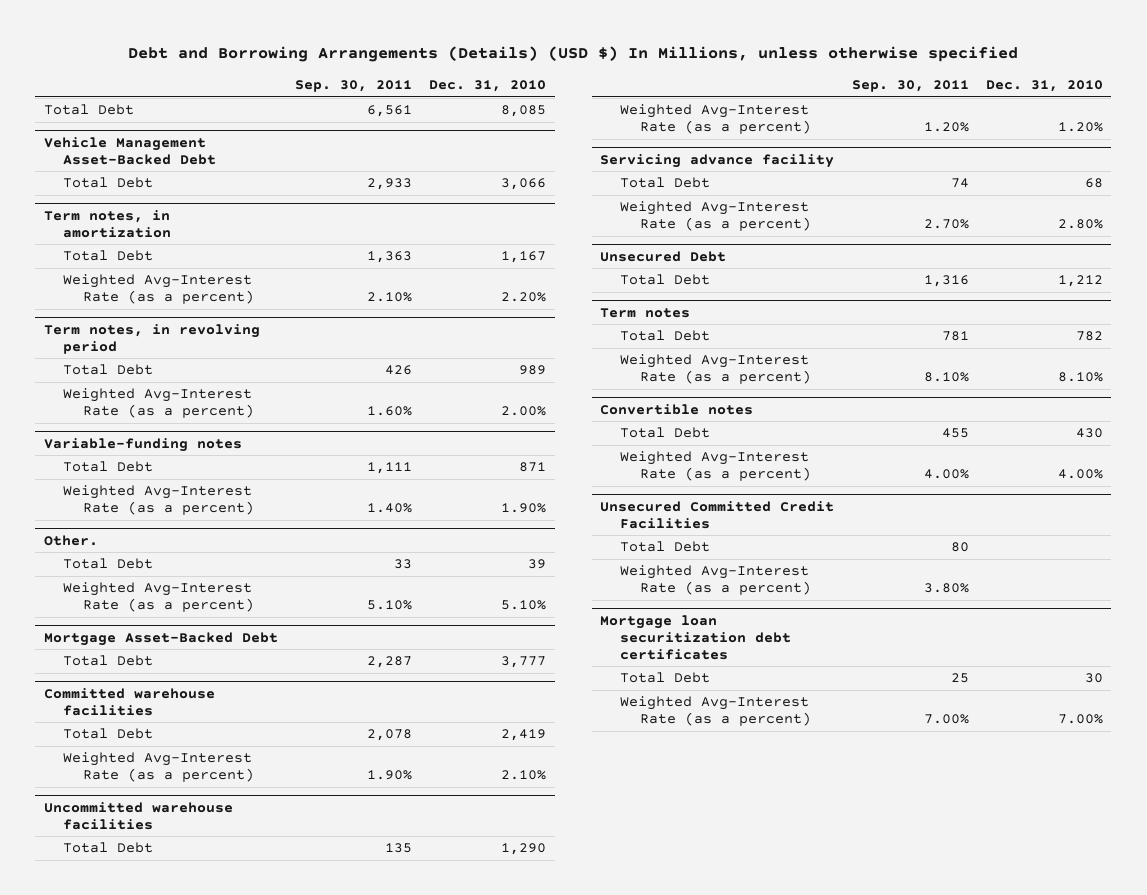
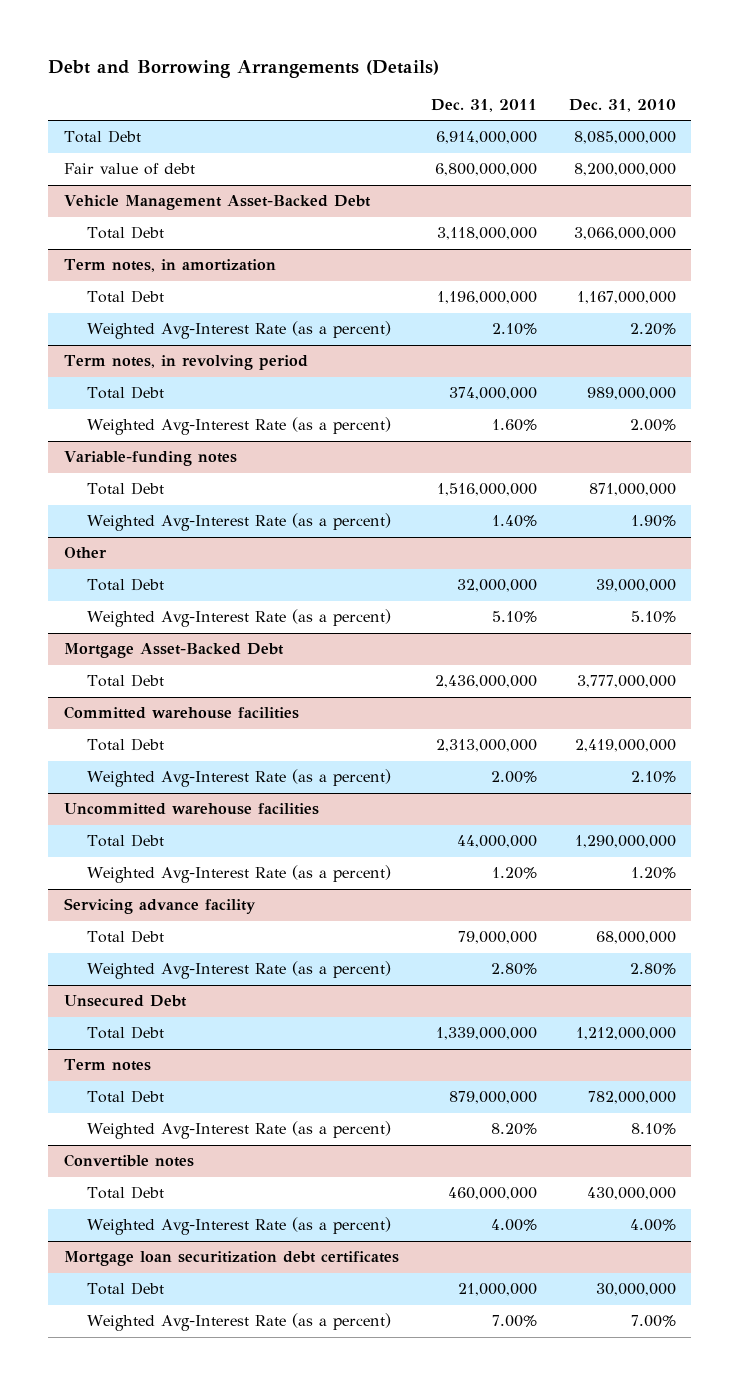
[128,46,1019,63] Debt and Borrowing Arrangements (Details) (USD $) In Millions, unless otherwise specified -> [48,59,440,78] Debt and Borrowing Arrangements (Details)
[294,80,412,93] Sep. 30, 2011 -> none
none -> [430,99,537,113] Dec. 31, 2011
[501,105,547,118] 8,085 -> [573,131,676,145] 8,085,000,000
none -> [63,163,195,176] Fair value of debt
[501,178,547,191] 3,066 -> [573,227,676,241] 3,066,000,000
[501,251,547,264] 1,167 -> [576,291,676,305] 1,167,000,000
[519,365,547,376] 989 -> [586,387,676,401] 989,000,000
[519,462,547,473] 871 -> [588,483,676,497] 871,000,000
[43,534,98,546] Other. -> [63,547,107,560] Other
[528,559,547,570] 39 -> [595,579,676,593] 39,000,000
[501,656,547,669] 3,777 -> [576,675,676,689] 3,777,000,000
[501,729,547,742] 2,419 -> [574,739,676,753] 2,419,000,000
[501,843,547,856] 1,290 -> [574,835,676,849] 1,290,000,000
[1084,178,1103,189] 68 -> [595,931,676,945] 68,000,000
[1057,275,1103,288] 1,212 -> [575,1027,676,1041] 1,212,000,000
[1075,331,1103,342] 782 -> [587,1091,676,1105] 782,000,000
[1075,428,1103,439] 430 -> [586,1187,676,1201] 430,000,000
[600,500,835,529] Unsecured Committed Credit Facilities -> none
[620,541,711,553] Total Debt -> none
[620,565,811,596] Weighted Avg-Interest Rate (as a percent) -> none
[1084,673,1103,684] 30 -> [595,1283,676,1297] 30,000,000

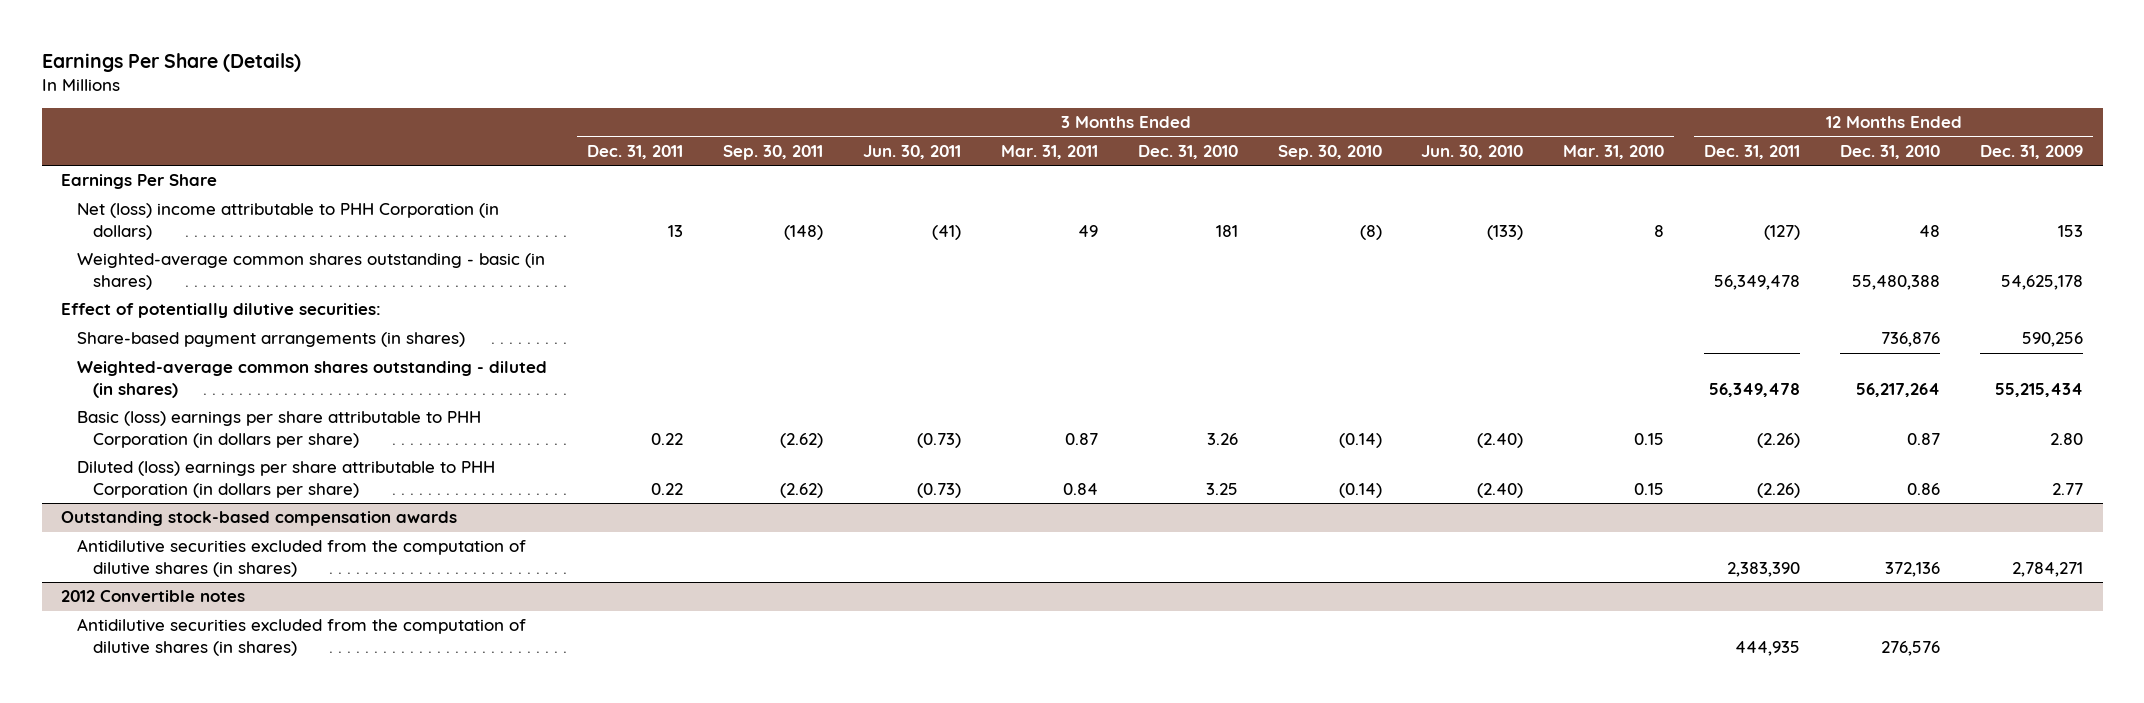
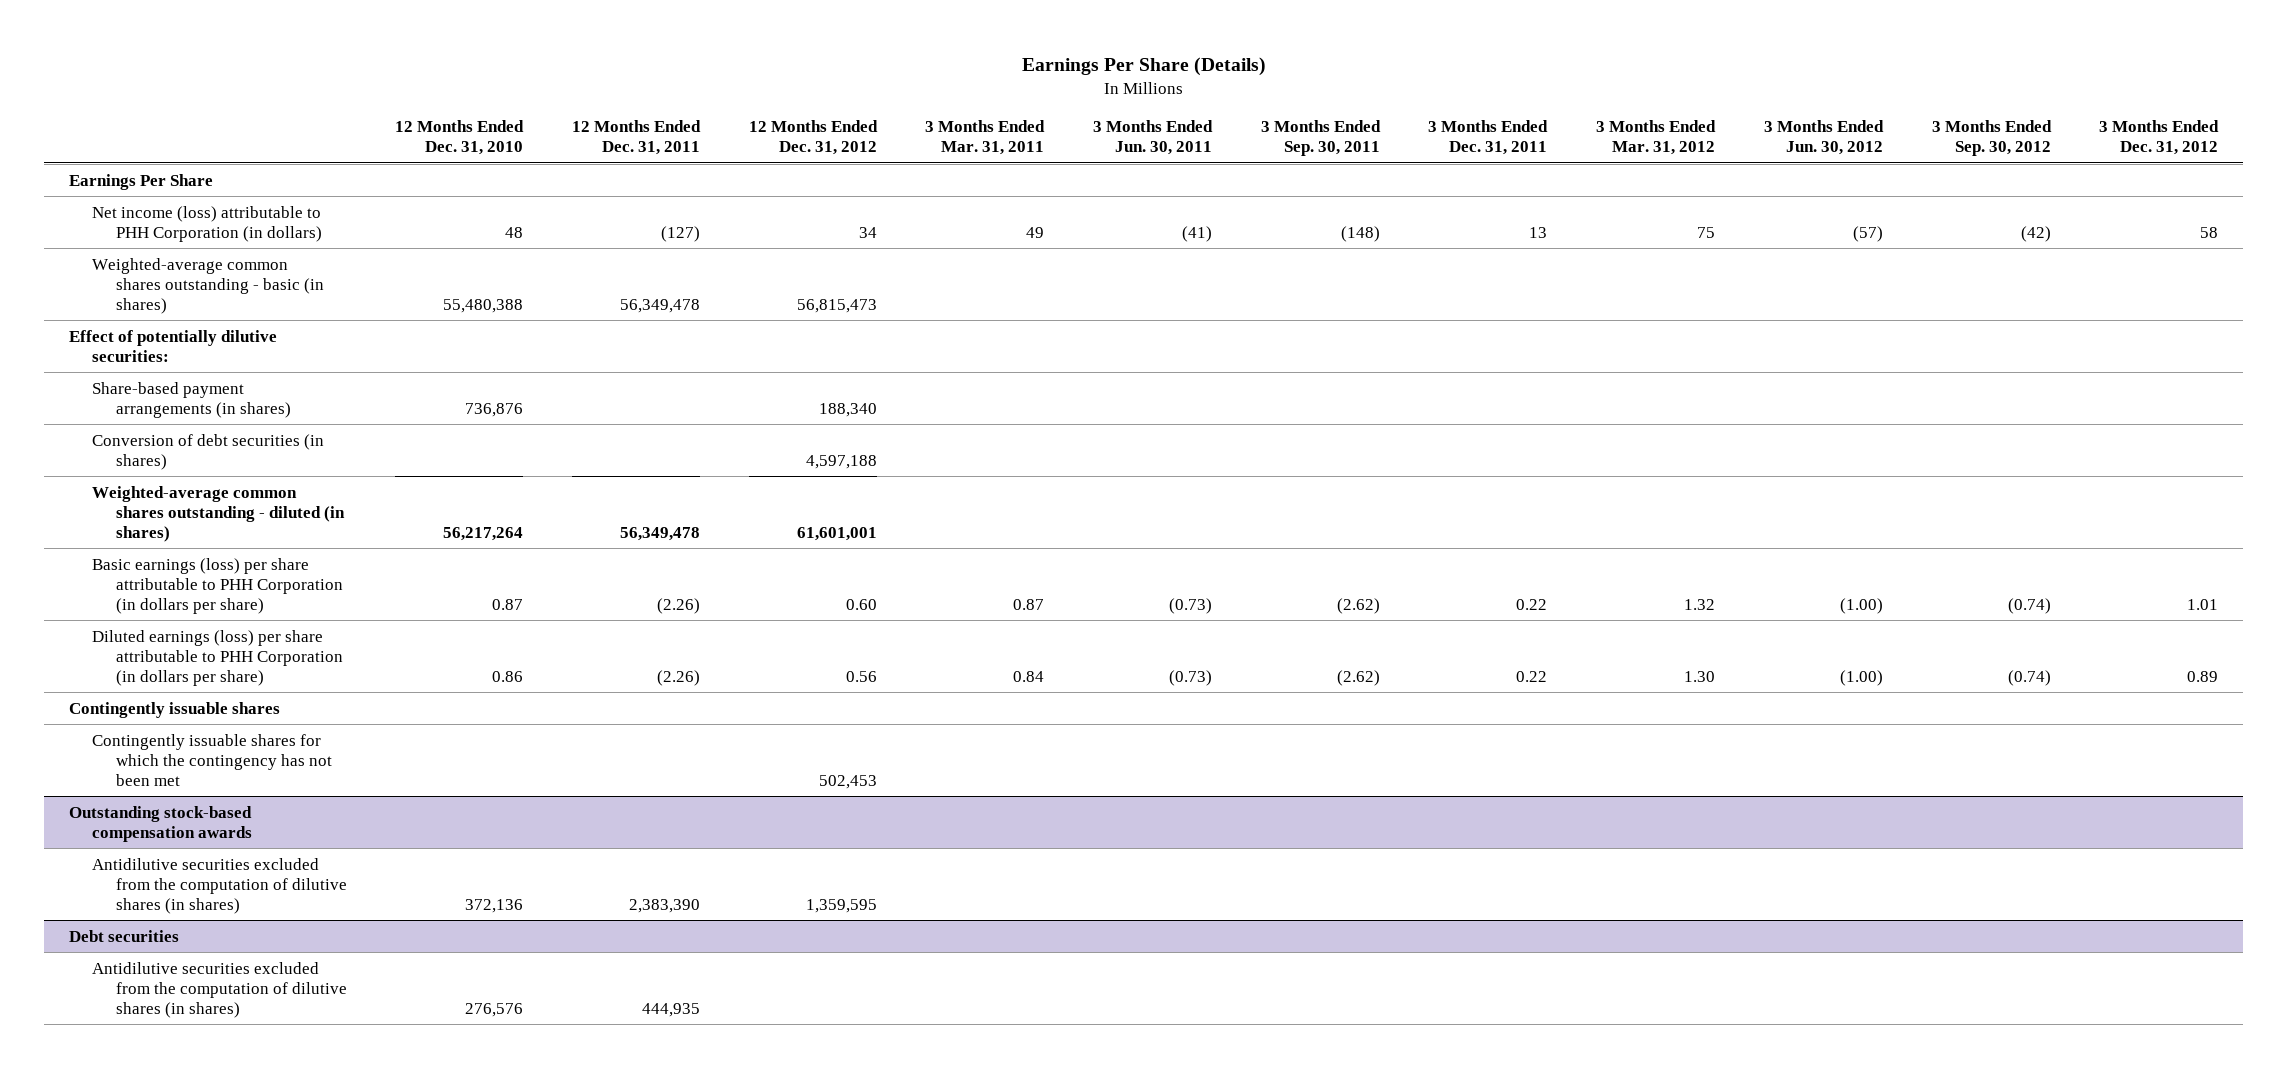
[1137,144,1238,159] Dec. 31, 2010 -> none
[1277,144,1382,160] Sep. 30, 2010 -> none
[1421,144,1524,159] Jun. 30, 2010 -> none
[1563,144,1665,159] Mar. 31, 2010 -> none
[1979,144,2083,159] Dec. 31, 2009 -> none
none -> [748,120,878,156] 12 Months Ended Dec. 31, 2012
none -> [1596,120,1717,156] 3 Months Ended Mar. 31, 2012
none -> [1763,120,1884,156] 3 Months Ended Jun. 30, 2012
none -> [1931,120,2052,157] 3 Months Ended Sep. 30, 2012
none -> [2099,120,2220,156] 3 Months Ended Dec. 31, 2012
[77,203,500,240] Net (loss) income attributable to PHH Corporation (in dollars) -> [92,205,322,242] Net income (loss) attributable to PHH Corporation (in dollars)
none -> [92,433,325,470] Conversion of debt securities (in shares)
[77,411,482,448] Basic (loss) earnings per share attributable to PHH Corporation (in dollars per share) -> [92,557,343,614] Basic earnings (loss) per share attributable to PHH Corporation (in dollars per share)
[77,461,496,498] Diluted (loss) earnings per share attributable to PHH Corporation (in dollars per share) -> [92,629,343,686] Diluted earnings (loss) per share attributable to PHH Corporation (in dollars per share)
none -> [68,701,280,718] Contingently issuable shares
none -> [92,733,332,786] Contingently issuable shares for which the contingency has not been met
[61,590,246,603] 2012 Convertible notes -> none
none -> [68,929,179,942] Debt securities

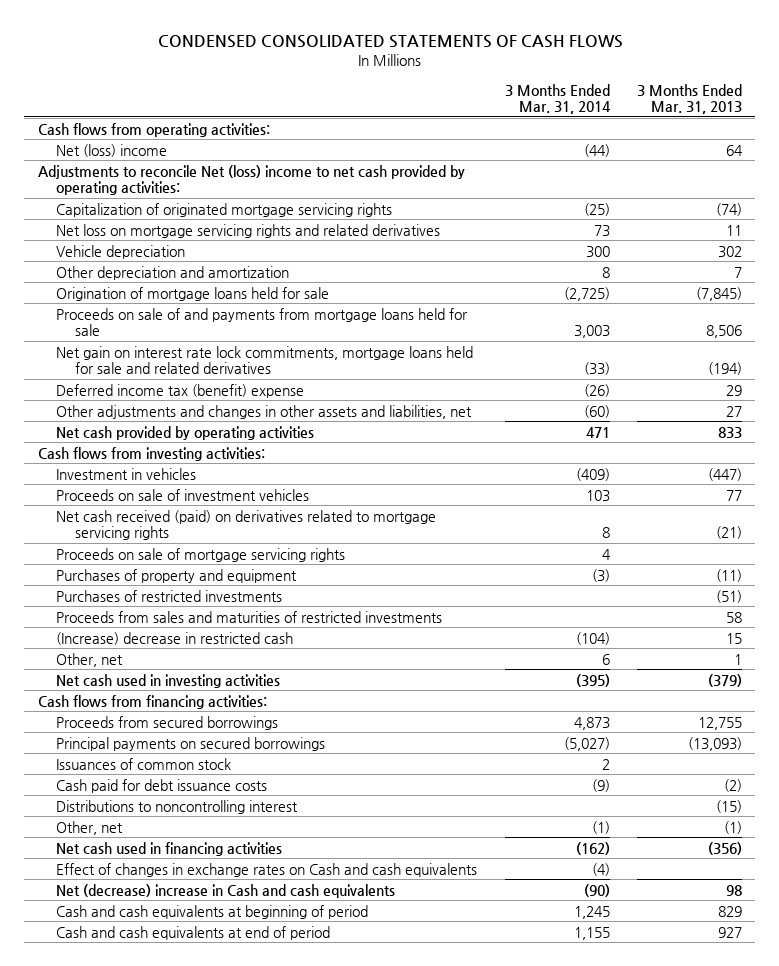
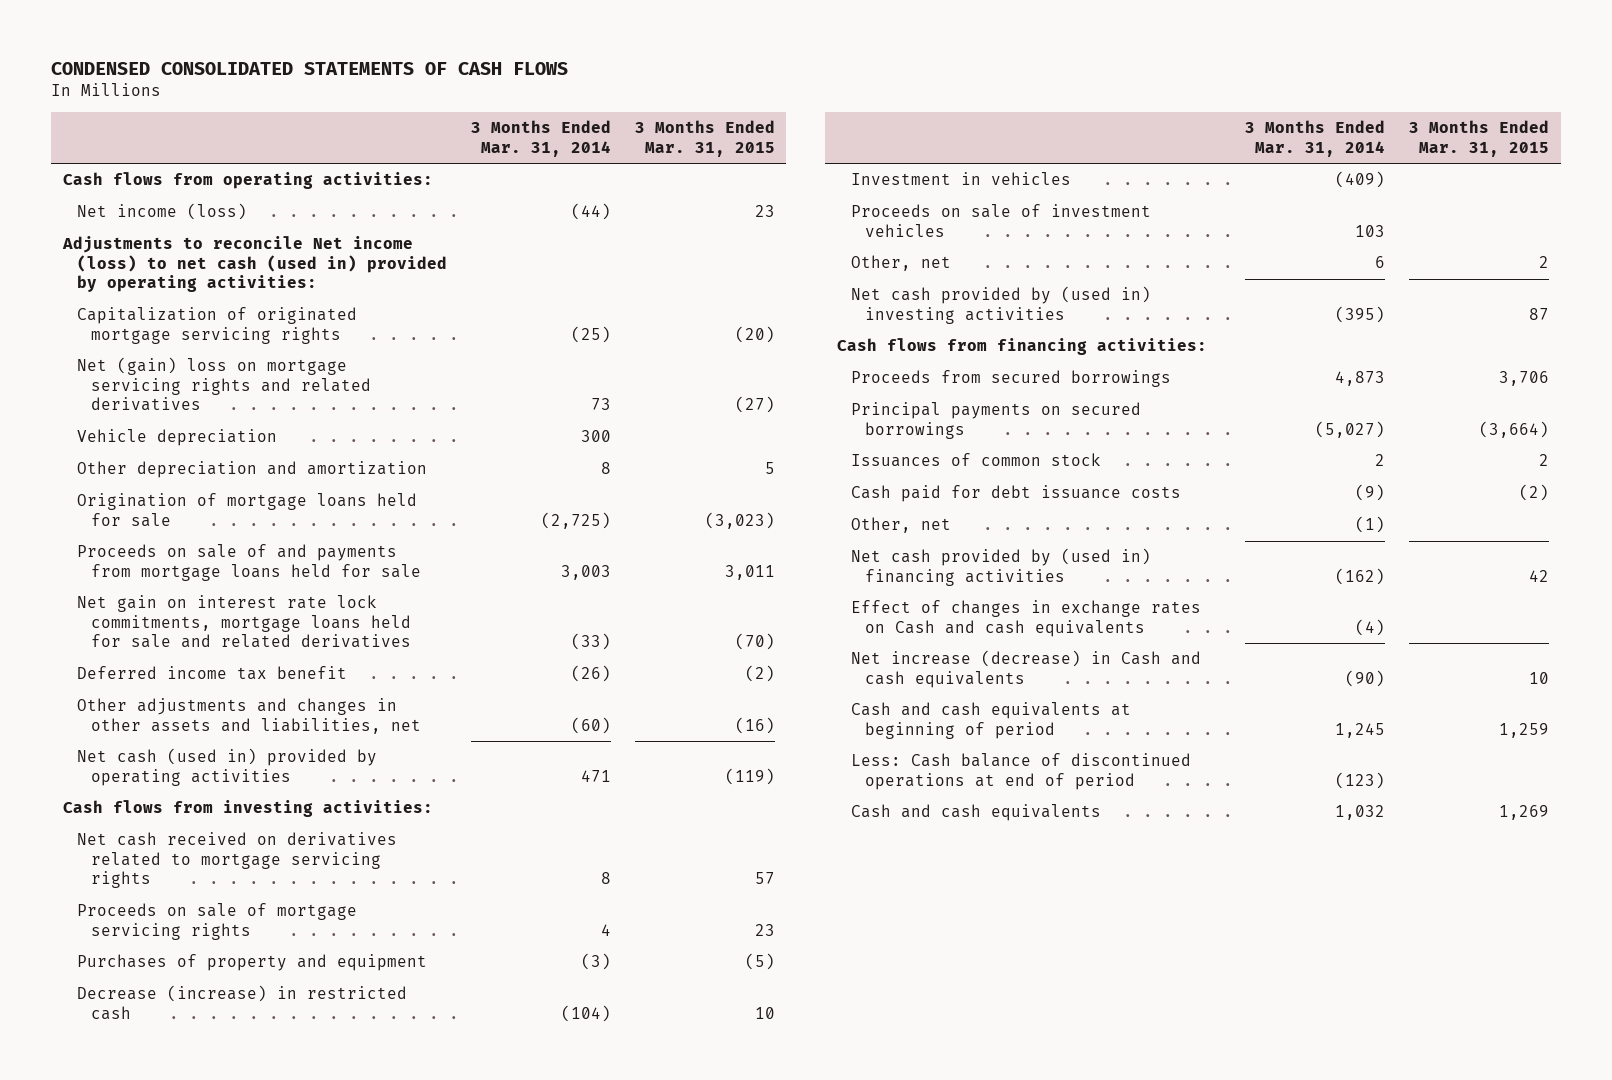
[636,83,742,115] 3 Months Ended Mar. 31, 2013 -> none
none -> [634,120,775,157] 3 Months Ended Mar. 31, 2015
[56,143,168,157] Net (loss) income -> [76,203,247,221] Net income (loss)
[37,164,465,196] Adjustments to reconcile Net (loss) income to net cash provided by operating activities: -> [62,236,447,293] Adjustments to reconcile Net income (loss) to net cash (used in) provided by operating activities:
[56,223,441,238] Net loss on mortgage servicing rights and related derivatives -> [76,357,371,412] Net (gain) loss on mortgage servicing rights and related derivatives
[56,383,305,398] Deferred income tax (benefit) expense -> [76,666,347,681] Deferred income tax benefit
[56,425,315,440] Net cash provided by operating activities -> [76,748,377,786] Net cash (used in) provided by operating activities
[56,509,437,541] Net cash received (paid) on derivatives related to mortgage servicing rights -> [76,832,397,889] Net cash received on derivatives related to mortgage servicing rights
[56,589,283,602] Purchases of restricted investments -> none
[56,610,443,623] Proceeds from sales and maturities of restricted investments -> none
[56,631,294,645] (Increase) decrease in restricted cash -> [76,985,407,1020] Decrease (increase) in restricted cash
[56,467,197,480] Investment in vehicles -> [851,172,1072,186] Investment in vehicles
[56,488,310,501] Proceeds on sale of investment vehicles -> [851,204,1152,237] Proceeds on sale of investment vehicles
[56,673,281,688] Net cash used in investing activities -> [851,286,1152,324] Net cash provided by (used in) investing activities
[56,799,299,814] Distributions to noncontrolling interest -> none
[56,841,283,856] Net cash used in financing activities -> [851,548,1152,586] Net cash provided by (used in) financing activities
[56,883,396,898] Net (decrease) increase in Cash and cash equivalents -> [851,650,1202,688] Net increase (decrease) in Cash and cash equivalents
none -> [851,753,1192,790] Less: Cash balance of discontinued operations at end of period
[56,925,331,940] Cash and cash equivalents at end of period -> [851,804,1102,822] Cash and cash equivalents
[573,926,610,940] 1,155 -> [1334,805,1385,821] 1,032

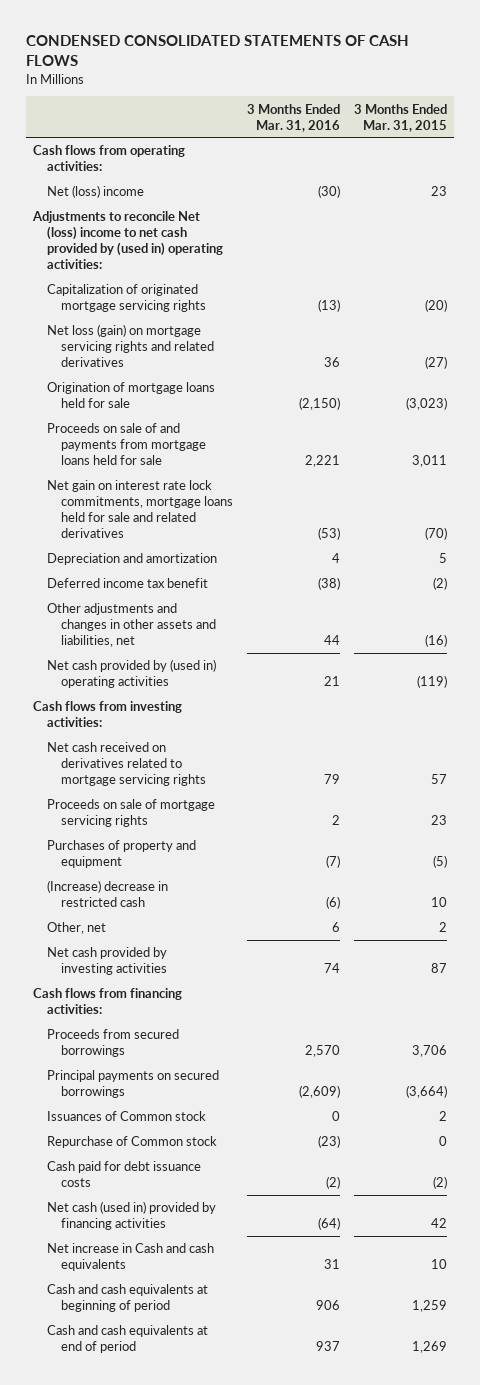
[470,120,611,157] 3 Months Ended Mar. 31, 2014 -> none
none -> [246,103,340,132] 3 Months Ended Mar. 31, 2016
[76,203,247,221] Net income (loss) -> [47,185,145,199] Net (loss) income
[62,236,447,293] Adjustments to reconcile Net income (loss) to net cash (used in) provided by operating activities: -> [32,211,224,270] Adjustments to reconcile Net (loss) income to net cash provided by (used in) operating activities:
[76,429,277,447] Vehicle depreciation -> none
[76,461,427,479] Other depreciation and amortization -> none
[76,357,371,412] Net (gain) loss on mortgage servicing rights and related derivatives -> [47,324,214,368] Net loss (gain) on mortgage servicing rights and related derivatives
none -> [47,553,218,566] Depreciation and amortization
[76,748,377,786] Net cash (used in) provided by operating activities -> [47,659,217,689] Net cash provided by (used in) operating activities
[851,172,1072,186] Investment in vehicles -> none
[851,204,1152,237] Proceeds on sale of investment vehicles -> none
[76,985,407,1020] Decrease (increase) in restricted cash -> [47,880,169,908] (Increase) decrease in restricted cash
[851,286,1152,324] Net cash provided by (used in) investing activities -> [47,947,168,976] Net cash provided by investing activities
[851,453,1102,468] Issuances of common stock -> [47,1111,207,1122] Issuances of Common stock
none -> [47,1136,218,1149] Repurchase of Common stock
[851,517,952,534] Other, net -> none
[851,600,1202,637] Effect of changes in exchange rates on Cash and cash equivalents -> none
[851,548,1152,586] Net cash provided by (used in) financing activities -> [47,1201,217,1231] Net cash (used in) provided by financing activities
[851,650,1202,688] Net increase (decrease) in Cash and cash equivalents -> [47,1243,215,1272] Net increase in Cash and cash equivalents
[851,753,1192,790] Less: Cash balance of discontinued operations at end of period -> none
[851,804,1102,822] Cash and cash equivalents -> [47,1325,209,1354] Cash and cash equivalents at end of period

